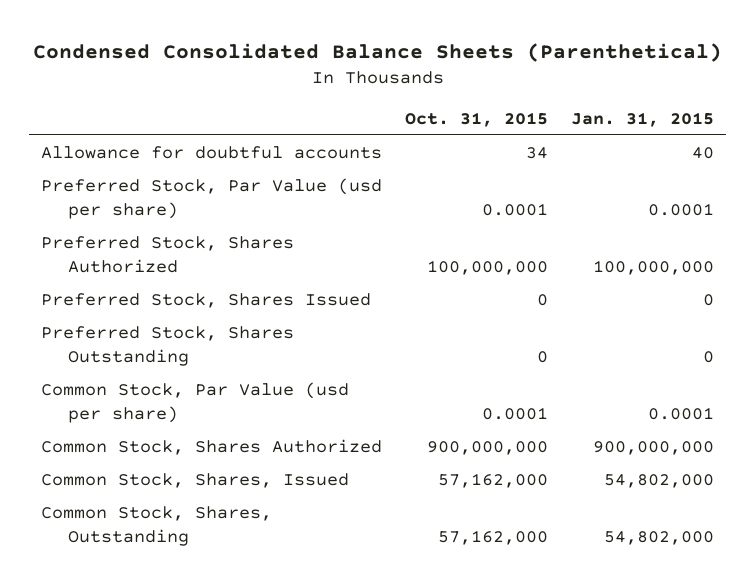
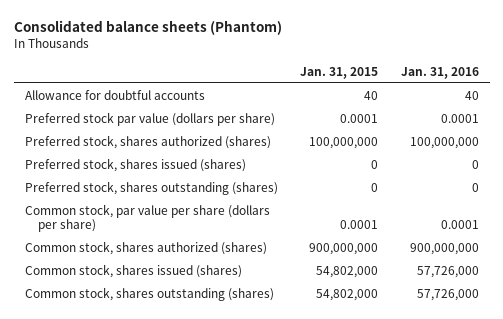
[32,43,722,63] Condensed Consolidated Balance Sheets (Parenthetical) -> [13,20,282,36] Consolidated balance sheets (Phantom)
[405,111,549,127] Oct. 31, 2015 -> none
none -> [400,66,479,79] Jan. 31, 2016
[40,177,382,220] Preferred Stock, Par Value (usd per share) -> [24,111,275,126] Preferred stock par value (dollars per share)
[40,235,294,274] Preferred Stock, Shares Authorized -> [24,134,271,149] Preferred stock, shares authorized (shares)
[40,292,371,308] Preferred Stock, Shares Issued -> [24,157,246,172] Preferred stock, shares issued (shares)
[40,325,294,367] Preferred Stock, Shares Outstanding -> [24,180,278,195] Preferred stock, shares outstanding (shares)
[40,381,349,424] Common Stock, Par Value (usd per share) -> [24,203,270,233] Common stock, par value per share (dollars per share)
[40,438,382,455] Common Stock, Shares Authorized -> [24,240,267,255] Common stock, shares authorized (shares)
[40,472,349,488] Common Stock, Shares, Issued -> [24,263,242,278] Common stock, shares issued (shares)
[40,505,272,547] Common Stock, Shares, Outstanding -> [24,286,274,301] Common stock, shares outstanding (shares)

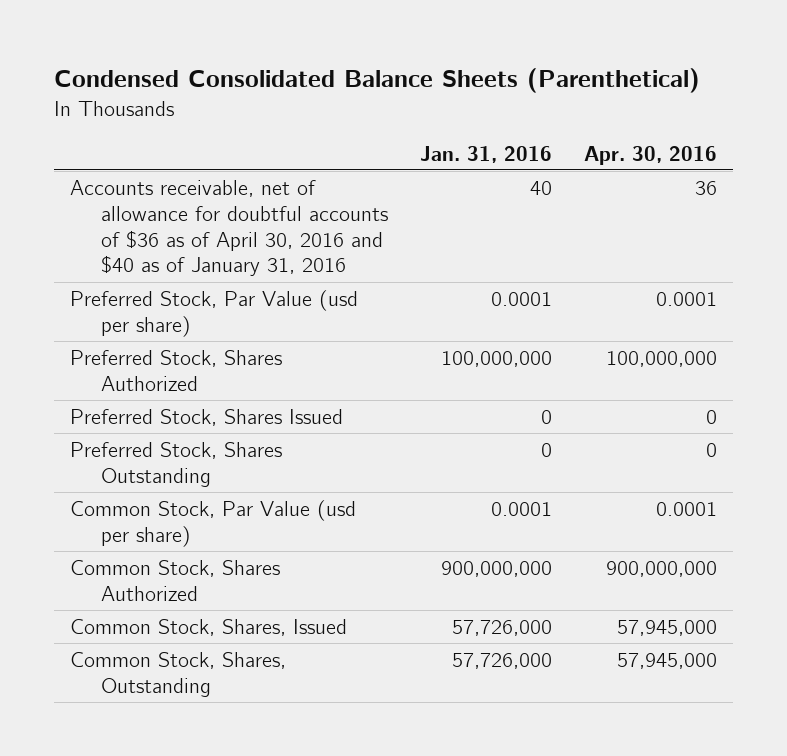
[13,20,282,36] Consolidated balance sheets (Phantom) -> [54,67,701,93] Condensed Consolidated Balance Sheets (Parenthetical)
[300,66,379,79] Jan. 31, 2015 -> none
none -> [584,145,718,165] Apr. 30, 2016
[24,89,205,100] Allowance for doubtful accounts -> [70,179,389,277] Accounts receivable, net of allowance for doubtful accounts of $36 as of April 30, 2016 and $40 as of January 31, 2016
[24,111,275,126] Preferred stock par value (dollars per share) -> [70,289,359,337] Preferred Stock, Par Value (usd per share)
[24,134,271,149] Preferred stock, shares authorized (shares) -> [70,349,283,391] Preferred Stock, Shares Authorized
[24,157,246,172] Preferred stock, shares issued (shares) -> [70,408,344,426] Preferred Stock, Shares Issued
[24,180,278,195] Preferred stock, shares outstanding (shares) -> [70,441,283,487] Preferred Stock, Shares Outstanding
[24,203,270,233] Common stock, par value per share (dollars per share) -> [70,499,357,547] Common Stock, Par Value (usd per share)
[24,240,267,255] Common stock, shares authorized (shares) -> [70,559,281,601] Common Stock, Shares Authorized
[24,263,242,278] Common stock, shares issued (shares) -> [70,618,348,636] Common Stock, Shares, Issued
[24,286,274,301] Common stock, shares outstanding (shares) -> [70,651,287,697] Common Stock, Shares, Outstanding

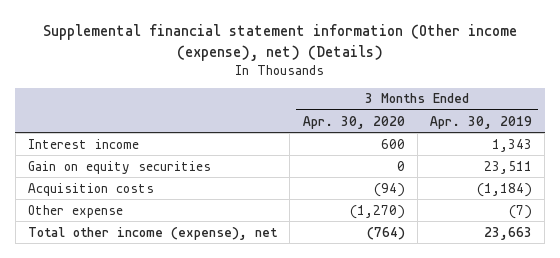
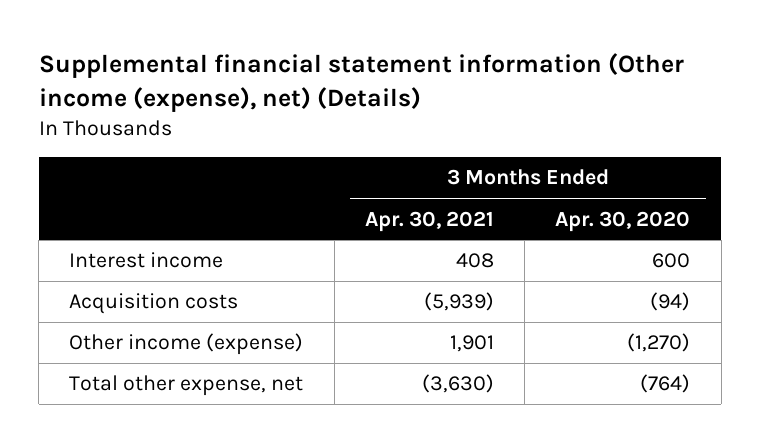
[429,115,532,129] Apr. 30, 2019 -> none
none -> [364,210,494,232] Apr. 30, 2021
[28,160,212,174] Gain on equity securities -> none
[28,204,124,218] Other expense -> [69,333,304,356] Other income (expense)
[28,226,279,240] Total other income (expense), net -> [69,375,304,397] Total other expense, net

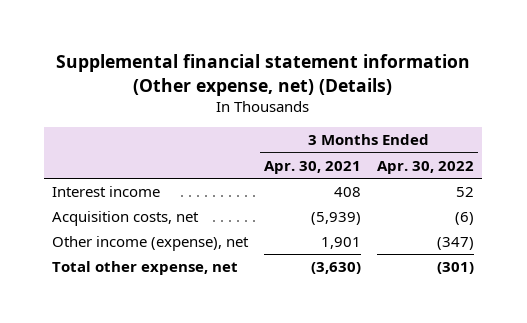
[38,53,684,112] Supplemental financial statement information (Other income (expense), net) (Details) -> [56,53,471,96] Supplemental financial statement information (Other expense, net) (Details)
[555,210,691,232] Apr. 30, 2020 -> none
none -> [377,160,475,174] Apr. 30, 2022
[69,293,239,315] Acquisition costs -> [52,211,200,227] Acquisition costs, net
[69,333,304,356] Other income (expense) -> [52,236,250,252] Other income (expense), net

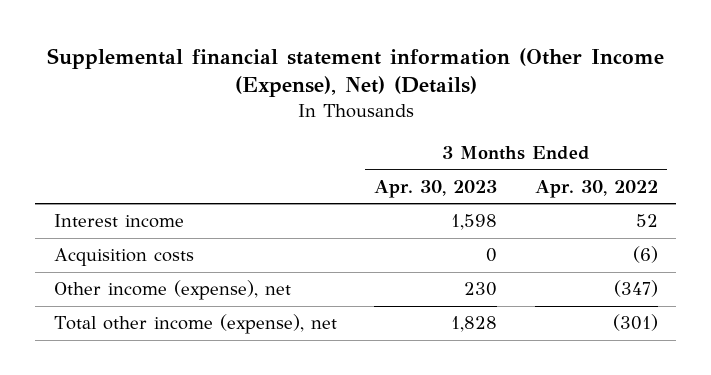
[56,53,471,96] Supplemental financial statement information (Other expense, net) (Details) -> [46,47,664,98] Supplemental financial statement information (Other Income (Expense), Net) (Details)
[264,160,362,174] Apr. 30, 2021 -> none
none -> [374,179,498,198] Apr. 30, 2023
[52,211,200,227] Acquisition costs, net -> [53,248,194,267] Acquisition costs
[52,261,239,276] Total other expense, net -> [53,314,337,335] Total other income (expense), net

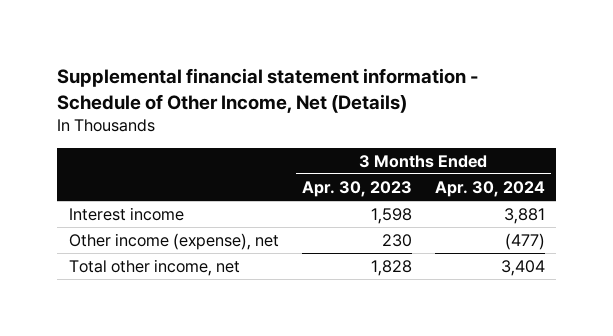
[46,47,664,98] Supplemental financial statement information (Other Income (Expense), Net) (Details) -> [56,67,479,113] Supplemental financial statement information - Schedule of Other Income, Net (Details)
[534,179,658,198] Apr. 30, 2022 -> none
none -> [434,180,545,197] Apr. 30, 2024
[53,248,194,267] Acquisition costs -> none
[53,314,337,335] Total other income (expense), net -> [68,259,240,277] Total other income, net

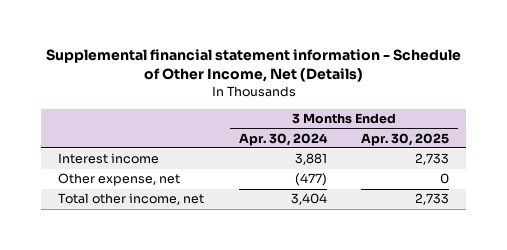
[301,180,412,197] Apr. 30, 2023 -> none
none -> [360,132,449,146] Apr. 30, 2025
[68,233,279,251] Other income (expense), net -> [58,173,181,187] Other expense, net

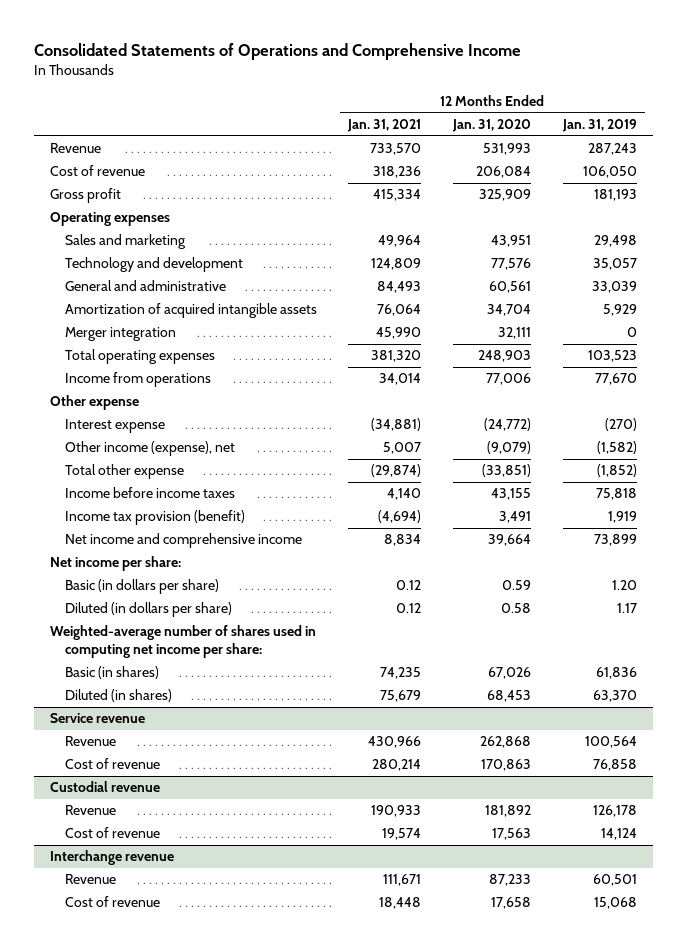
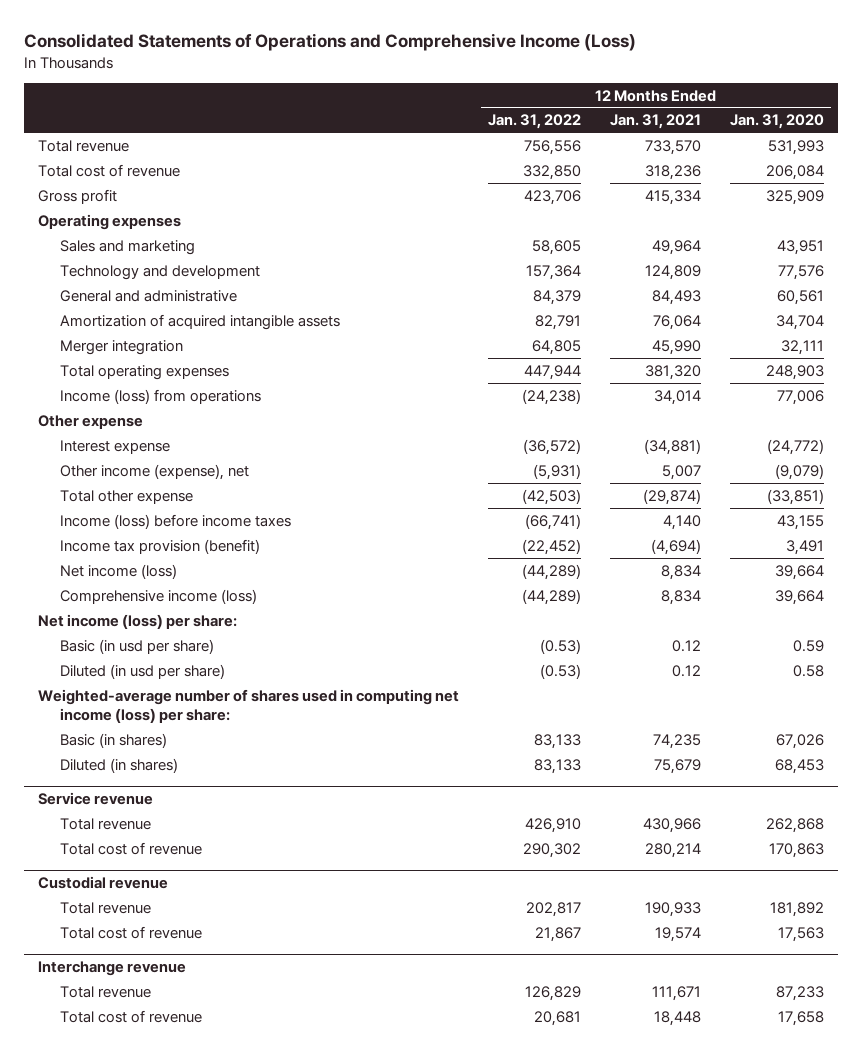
[34,43,522,61] Consolidated Statements of Operations and Comprehensive Income -> [23,33,636,52] Consolidated Statements of Operations and Comprehensive Income (Loss)
[561,118,637,132] Jan. 31, 2019 -> none
none -> [488,114,582,130] Jan. 31, 2022
[50,143,102,154] Revenue -> [38,139,130,152] Total revenue
[50,165,146,177] Cost of revenue -> [38,163,181,177] Total cost of revenue
[64,372,211,388] Income from operations -> [60,388,262,404] Income (loss) from operations
[64,487,235,499] Income before income taxes -> [60,513,292,529] Income (loss) before income taxes
[64,533,302,549] Net income and comprehensive income -> [60,563,178,579] Net income (loss)
none -> [60,588,258,604] Comprehensive income (loss)
[50,556,182,572] Net income per share: -> [38,613,238,629] Net income (loss) per share:
[64,579,219,595] Basic (in dollars per share) -> [60,638,215,654] Basic (in usd per share)
[64,602,232,618] Diluted (in dollars per share) -> [60,663,226,679] Diluted (in usd per share)
[50,625,317,658] Weighted-average number of shares used in computing net income per share: -> [38,688,460,724] Weighted-average number of shares used in computing net income (loss) per share:
[64,736,116,747] Revenue -> [60,817,152,830] Total revenue
[64,758,160,770] Cost of revenue -> [60,841,203,855] Total cost of revenue
[64,805,116,816] Revenue -> [60,901,152,914] Total revenue
[64,827,160,839] Cost of revenue -> [60,925,203,939] Total cost of revenue
[64,874,116,885] Revenue -> [60,985,152,998] Total revenue
[64,896,160,908] Cost of revenue -> [60,1009,203,1023] Total cost of revenue

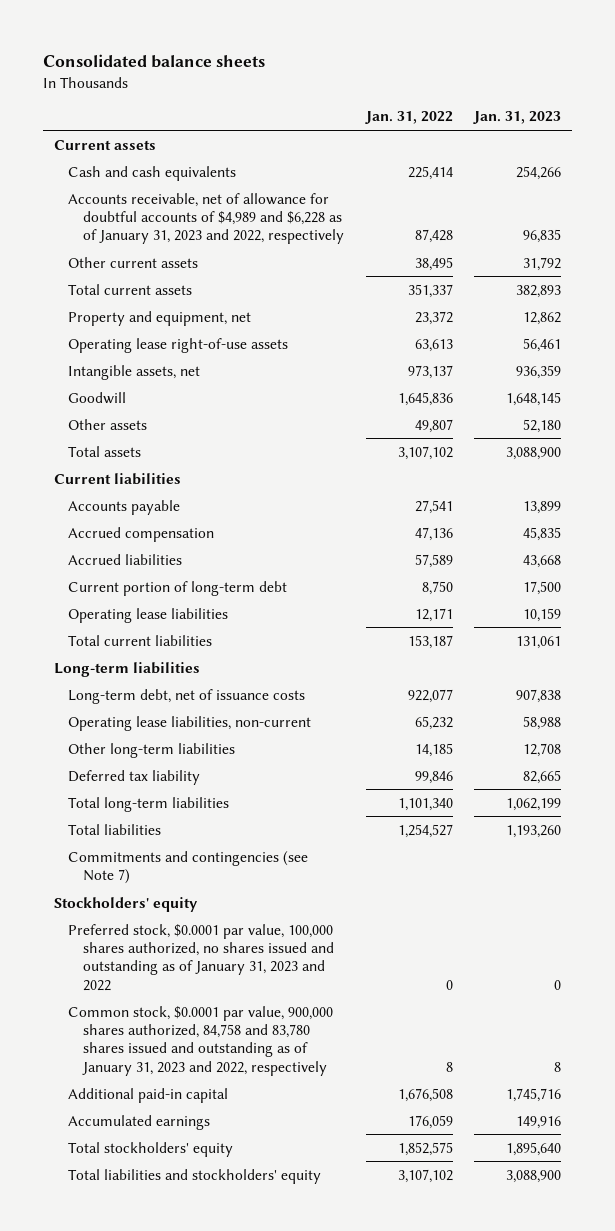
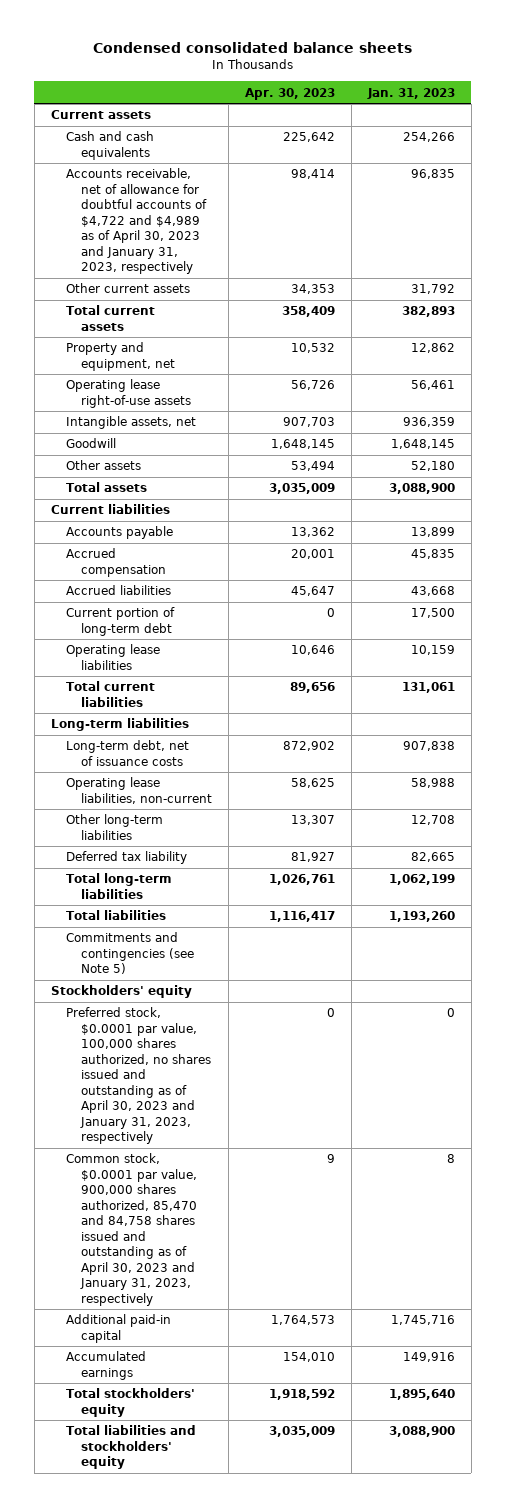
[42,53,265,68] Consolidated balance sheets -> [92,41,412,53] Condensed consolidated balance sheets
[364,111,453,125] Jan. 31, 2022 -> none
none -> [245,87,336,100] Apr. 30, 2023
[68,192,344,245] Accounts receivable, net of allowance for doubtful accounts of $4,989 and $6,228 as of January 31, 2023 and 2022, respectively -> [65,168,208,275] Accounts receivable, net of allowance for doubtful accounts of $4,722 and $4,989 as of April 30, 2023 and January 31, 2023, respectively
[68,850,309,884] Commitments and contingencies (see Note 7) -> [65,932,195,975] Commitments and contingencies (see Note 5)
[68,923,334,991] Preferred stock, $0.0001 par value, 100,000 shares authorized, no shares issued and outstanding as of January 31, 2023 and 2022 -> [65,1007,212,1145] Preferred stock, $0.0001 par value, 100,000 shares authorized, no shares issued and outstanding as of April 30, 2023 and January 31, 2023, respectively
[68,1005,334,1076] Common stock, $0.0001 par value, 900,000 shares authorized, 84,758 and 83,780 shares issued and outstanding as of January 31, 2023 and 2022, respectively -> [65,1153,198,1306] Common stock, $0.0001 par value, 900,000 shares authorized, 85,470 and 84,758 shares issued and outstanding as of April 30, 2023 and January 31, 2023, respectively

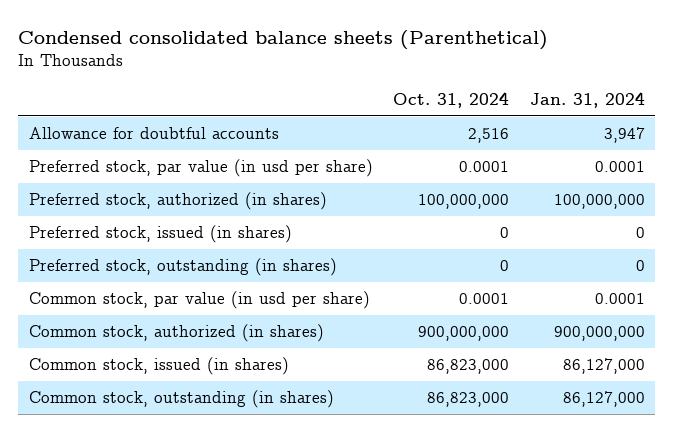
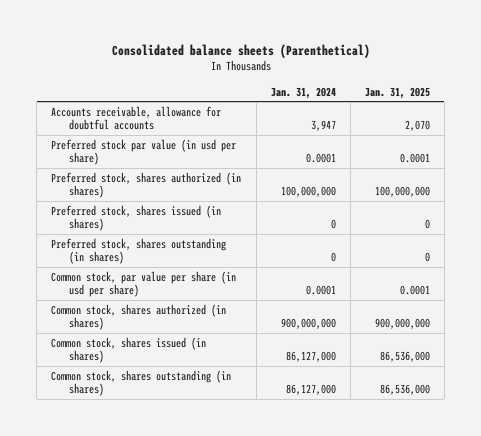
[18,29,549,50] Condensed consolidated balance sheets (Parenthetical) -> [111,43,370,58] Consolidated balance sheets (Parenthetical)
[393,91,510,108] Oct. 31, 2024 -> none
none -> [364,86,430,99] Jan. 31, 2025
[28,127,279,140] Allowance for doubtful accounts -> [51,105,222,131] Accounts receivable, allowance for doubtful accounts
[28,159,373,178] Preferred stock, par value (in usd per share) -> [51,138,237,166] Preferred stock par value (in usd per share)
[28,192,327,211] Preferred stock, authorized (in shares) -> [51,171,242,199] Preferred stock, shares authorized (in shares)
[28,225,292,244] Preferred stock, issued (in shares) -> [51,204,222,232] Preferred stock, shares issued (in shares)
[28,258,337,277] Preferred stock, outstanding (in shares) -> [51,237,227,265] Preferred stock, shares outstanding (in shares)
[28,291,370,310] Common stock, par value (in usd per share) -> [51,270,237,298] Common stock, par value per share (in usd per share)
[28,324,324,343] Common stock, authorized (in shares) -> [51,303,227,331] Common stock, shares authorized (in shares)
[28,357,289,376] Common stock, issued (in shares) -> [51,336,207,364] Common stock, shares issued (in shares)
[28,390,334,409] Common stock, outstanding (in shares) -> [51,369,232,397] Common stock, shares outstanding (in shares)

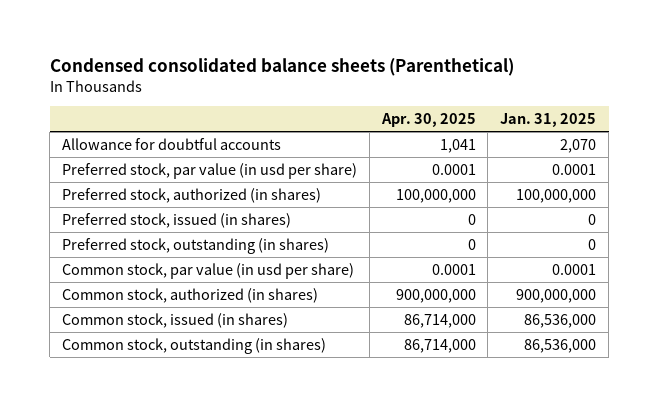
[111,43,370,58] Consolidated balance sheets (Parenthetical) -> [49,58,514,77] Condensed consolidated balance sheets (Parenthetical)
[270,86,336,99] Jan. 31, 2024 -> none
none -> [380,113,476,128] Apr. 30, 2025
[51,105,222,131] Accounts receivable, allowance for doubtful accounts -> [61,137,281,150] Allowance for doubtful accounts
[51,138,237,166] Preferred stock par value (in usd per share) -> [61,162,357,179] Preferred stock, par value (in usd per share)
[51,171,242,199] Preferred stock, shares authorized (in shares) -> [61,187,321,203] Preferred stock, authorized (in shares)
[51,204,222,232] Preferred stock, shares issued (in shares) -> [61,212,291,228] Preferred stock, issued (in shares)
[51,237,227,265] Preferred stock, shares outstanding (in shares) -> [61,237,329,254] Preferred stock, outstanding (in shares)
[51,270,237,298] Common stock, par value per share (in usd per share) -> [61,262,354,279] Common stock, par value (in usd per share)
[51,303,227,331] Common stock, shares authorized (in shares) -> [61,287,318,303] Common stock, authorized (in shares)
[51,336,207,364] Common stock, shares issued (in shares) -> [61,312,288,328] Common stock, issued (in shares)
[51,369,232,397] Common stock, shares outstanding (in shares) -> [61,337,326,354] Common stock, outstanding (in shares)

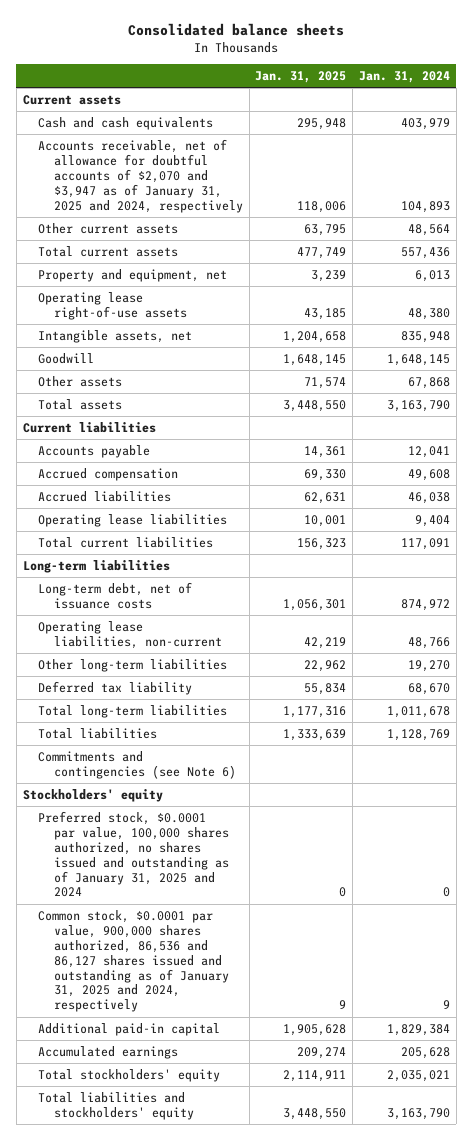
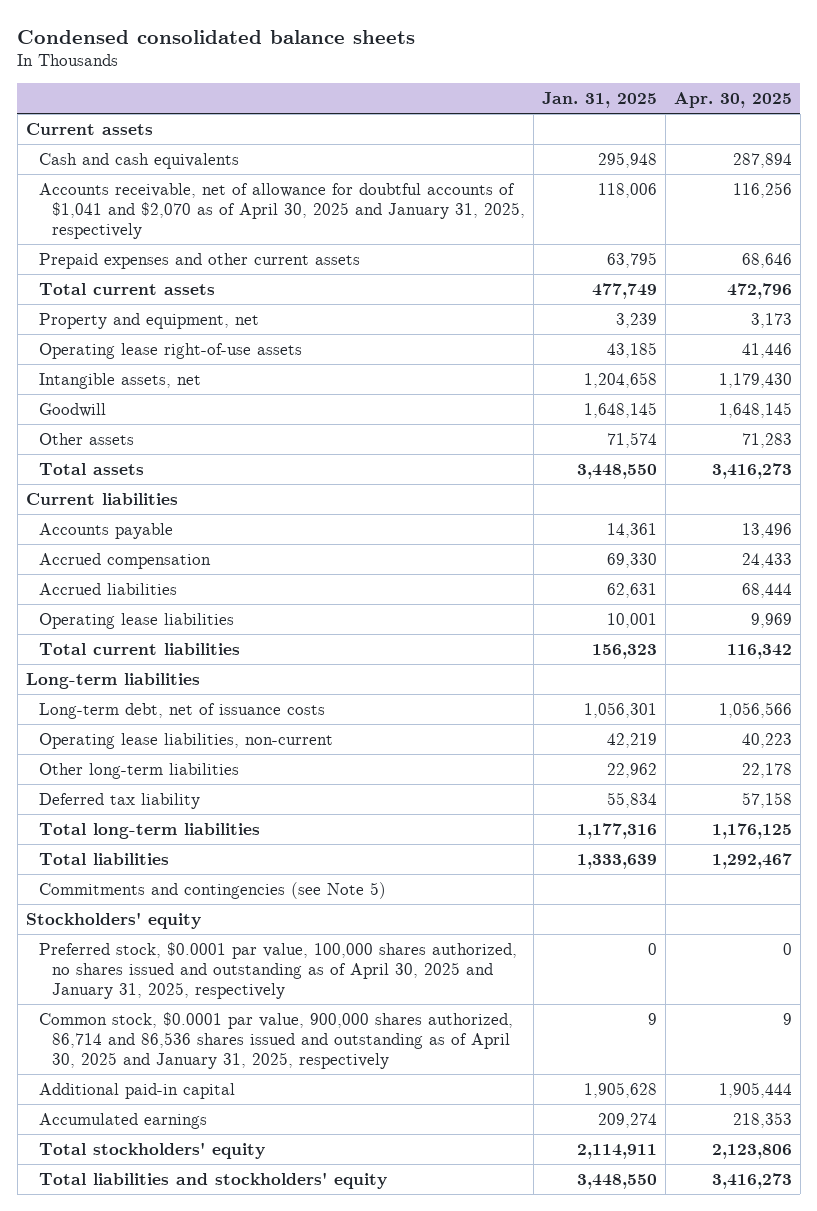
[128,23,345,37] Consolidated balance sheets -> [17,29,416,44] Condensed consolidated balance sheets
[358,71,450,84] Jan. 31, 2024 -> none
none -> [673,92,792,109] Apr. 30, 2025
[38,138,243,213] Accounts receivable, net of allowance for doubtful accounts of $2,070 and $3,947 as of January 31, 2025 and 2024, respectively -> [38,182,525,239] Accounts receivable, net of allowance for doubtful accounts of $1,041 and $2,070 as of April 30, 2025 and January 31, 2025, respectively
[38,222,179,234] Other current assets -> [38,252,360,269] Prepaid expenses and other current assets
[38,750,236,779] Commitments and contingencies (see Note 6) -> [38,881,386,899] Commitments and contingencies (see Note 5)
[38,810,229,898] Preferred stock, $0.0001 par value, 100,000 shares authorized, no shares issued and outstanding as of January 31, 2025 and 2024 -> [38,941,517,999] Preferred stock, $0.0001 par value, 100,000 shares authorized, no shares issued and outstanding as of April 30, 2025 and January 31, 2025, respectively
[38,909,229,1013] Common stock, $0.0001 par value, 900,000 shares authorized, 86,536 and 86,127 shares issued and outstanding as of January 31, 2025 and 2024, respectively -> [38,1011,513,1069] Common stock, $0.0001 par value, 900,000 shares authorized, 86,714 and 86,536 shares issued and outstanding as of April 30, 2025 and January 31, 2025, respectively

